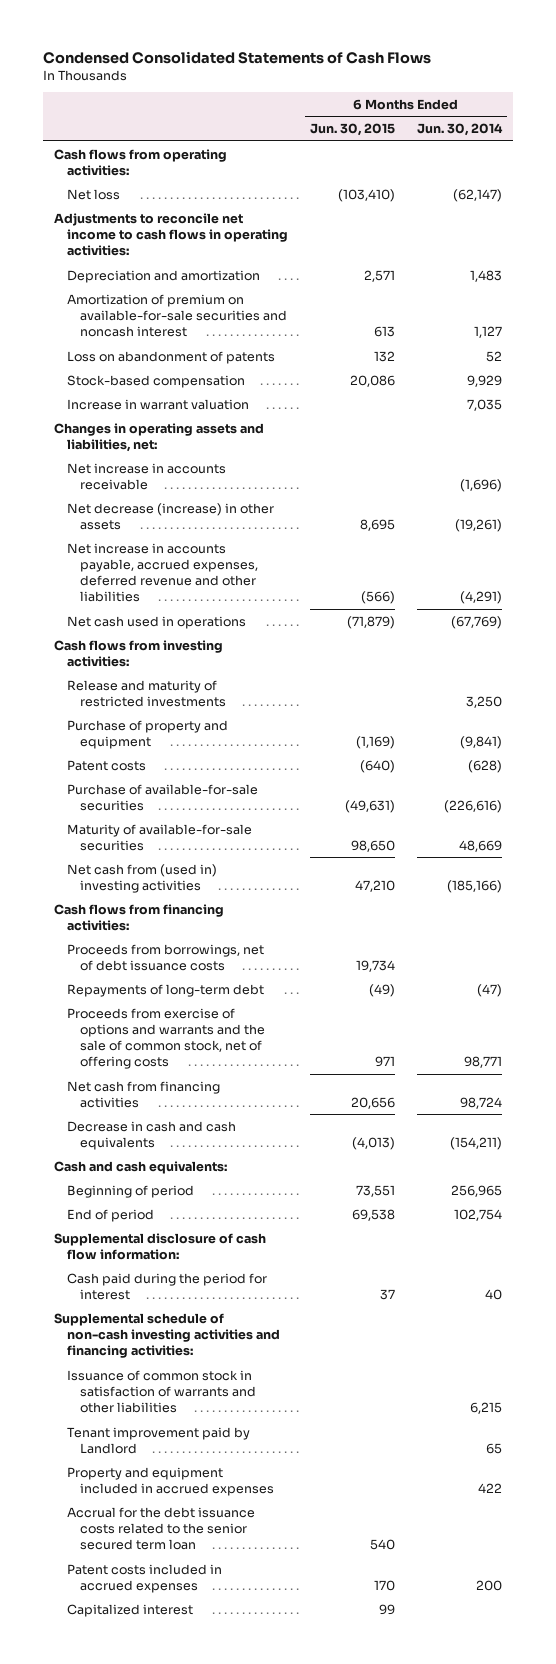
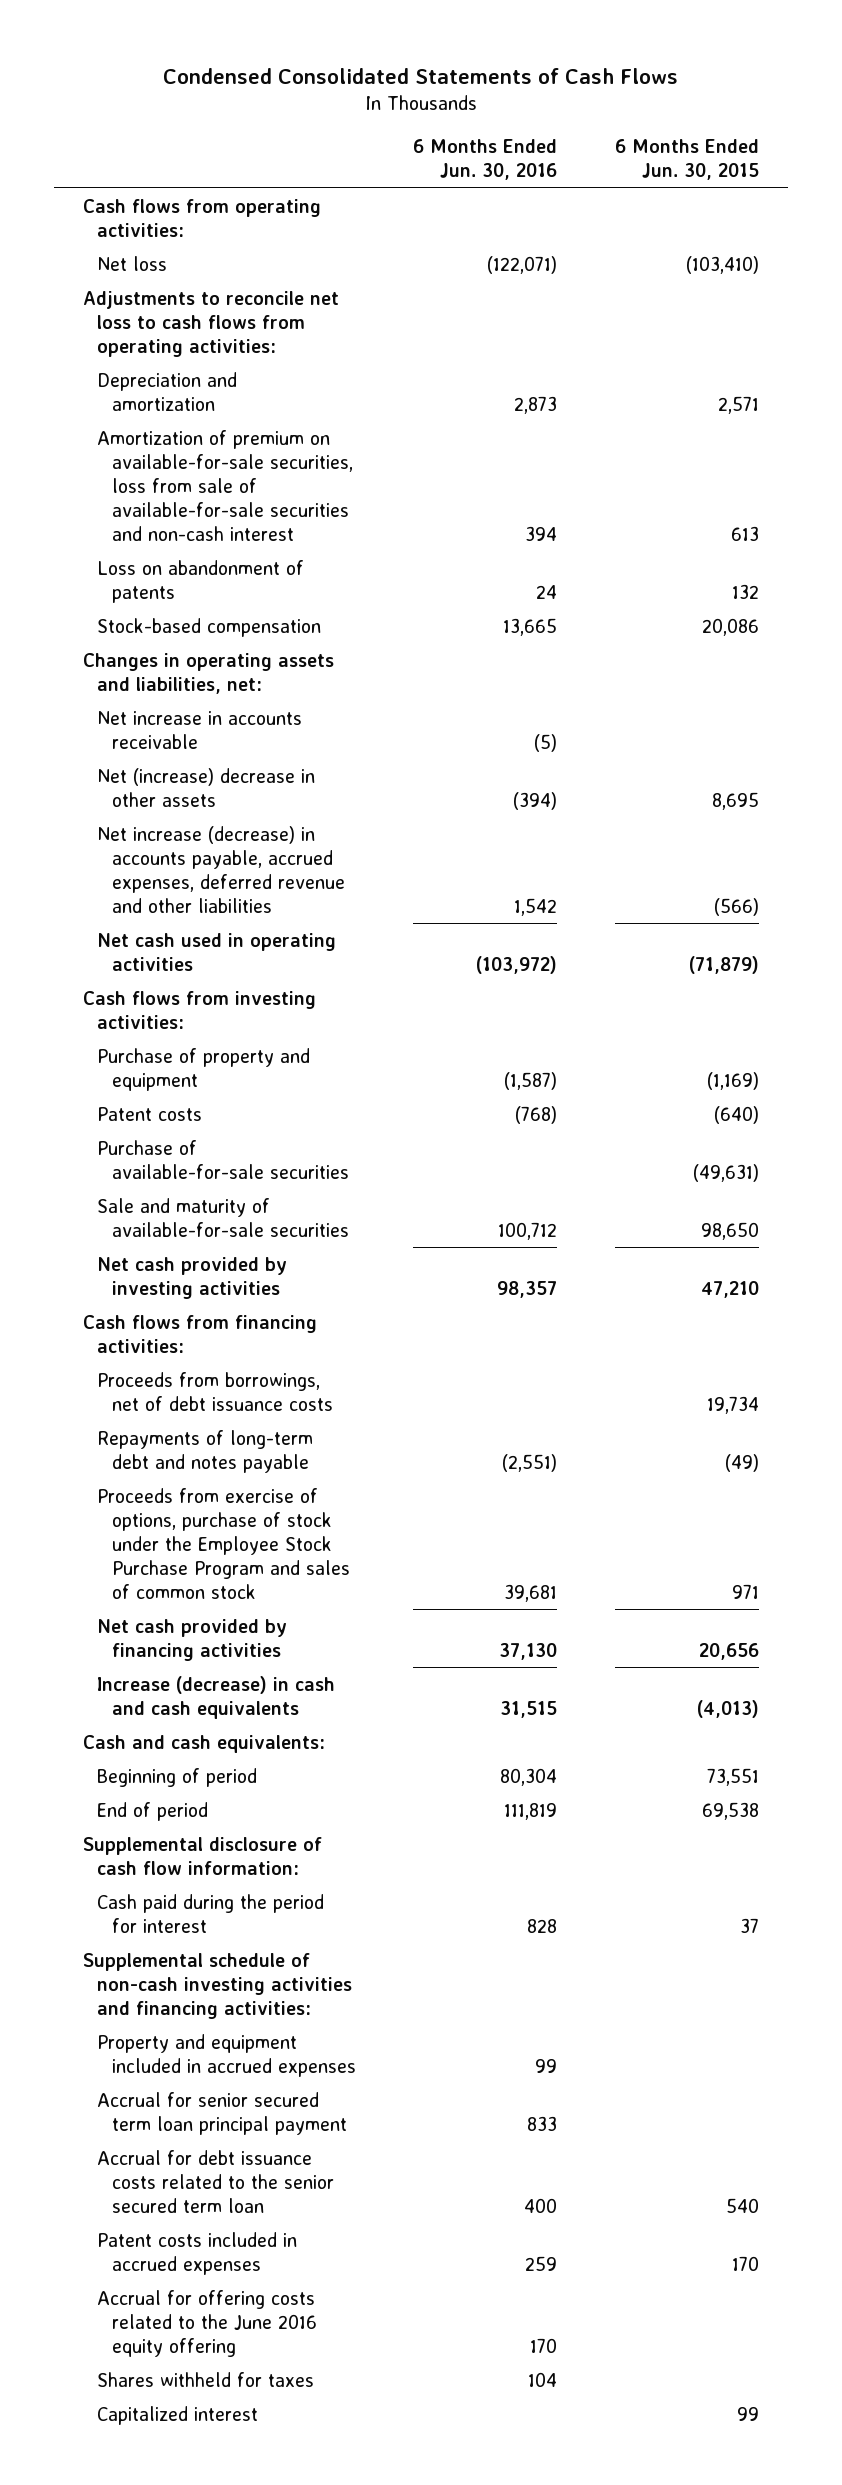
[416,123,503,137] Jun. 30, 2014 -> none
none -> [413,139,558,181] 6 Months Ended Jun. 30, 2016
[54,212,289,257] Adjustments to reconcile net income to cash flows in operating activities: -> [83,290,340,357] Adjustments to reconcile net loss to cash flows from operating activities:
[67,293,288,338] Amortization of premium on available-for-sale securities and noncash interest -> [97,429,353,541] Amortization of premium on available-for-sale securities, loss from sale of available-for-sale securities and non-cash interest
[67,398,250,410] Increase in warrant valuation -> none
[67,502,275,530] Net decrease (increase) in other assets -> [97,767,316,807] Net (increase) decrease in other assets
[67,542,259,603] Net increase in accounts payable, accrued expenses, deferred revenue and other liabilities -> [97,825,345,913] Net increase (decrease) in accounts payable, accrued expenses, deferred revenue and other liabilities
[67,615,247,629] Net cash used in operations -> [97,932,337,971] Net cash used in operating activities
[67,679,227,707] Release and maturity of restricted investments -> none
[67,823,253,851] Maturity of available-for-sale securities -> [97,1197,349,1237] Sale and maturity of available-for-sale securities
[67,863,218,893] Net cash from (used in) investing activities -> [97,1256,288,1299] Net cash provided by investing activities
[67,983,265,997] Repayments of long-term debt -> [97,1429,314,1473] Repayments of long-term debt and notes payable
[67,1007,266,1070] Proceeds from exercise of options and warrants and the sale of common stock, net of offering costs -> [97,1487,350,1599] Proceeds from exercise of options, purchase of stock under the Employee Stock Purchase Program and sales of common stock
[67,1080,221,1108] Net cash from financing activities -> [97,1618,288,1661] Net cash provided by financing activities
[67,1120,237,1150] Decrease in cash and cash equivalents -> [97,1675,336,1719] Increase (decrease) in cash and cash equivalents
[67,1369,257,1414] Issuance of common stock in satisfaction of warrants and other liabilities -> none
[67,1426,251,1454] Tenant improvement paid by Landlord -> none
none -> [97,2091,347,2135] Accrual for senior secured term loan principal payment
[67,1506,256,1551] Accrual for the debt issuance costs related to the senior secured term loan -> [97,2149,334,2213] Accrual for debt issuance costs related to the senior secured term loan
none -> [97,2289,317,2357] Accrual for offering costs related to the June 2016 equity offering
none -> [97,2371,315,2387] Shares withheld for taxes

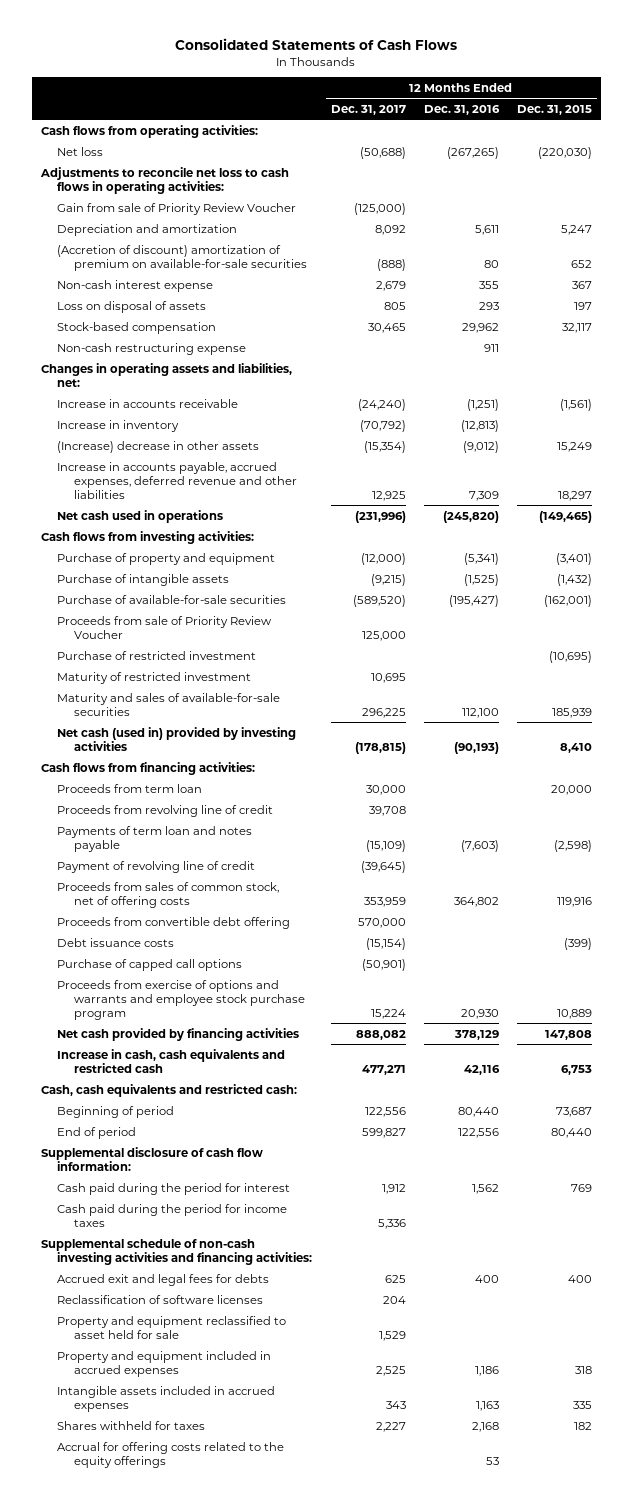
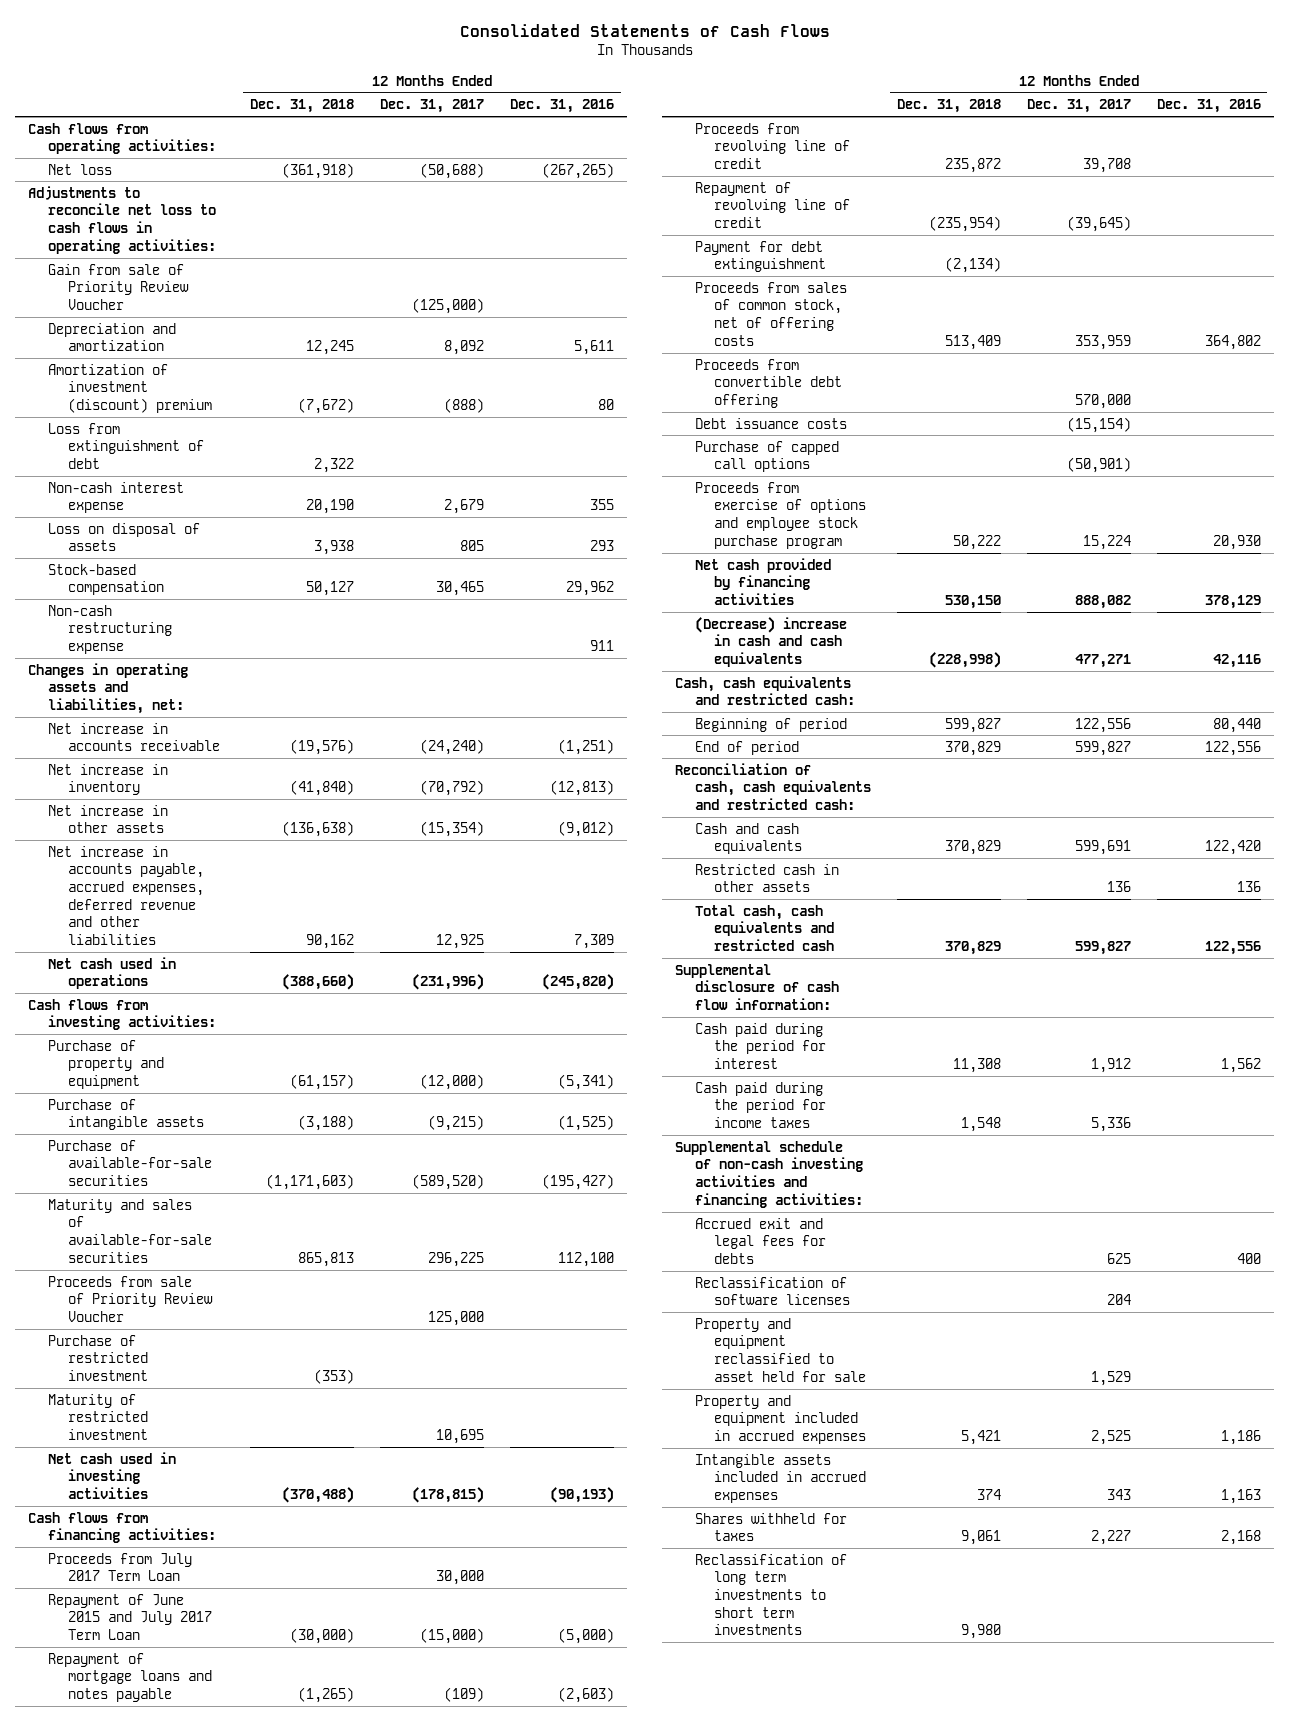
[517,104,593,115] Dec. 31, 2015 -> none
none -> [249,99,354,114] Dec. 31, 2018
[57,244,307,271] (Accretion of discount) amortization of premium on available-for-sale securities -> [47,363,212,414] Amortization of investment (discount) premium
none -> [47,422,204,470] Loss from extinguishment of debt
[57,398,239,408] Increase in accounts receivable -> [47,722,220,752] Net increase in accounts receivable
[57,419,180,432] Increase in inventory -> [47,763,168,796] Net increase in inventory
[57,440,260,453] (Increase) decrease in other assets -> [47,804,168,834] Net increase in other assets
[57,461,297,499] Increase in accounts payable, accrued expenses, deferred revenue and other liabilities -> [47,845,204,946] Net increase in accounts payable, accrued expenses, deferred revenue and other liabilities
[57,692,281,716] Maturity and sales of available-for-sale securities -> [47,1198,212,1263] Maturity and sales of available-for-sale securities
[57,726,297,751] Net cash (used in) provided by investing activities -> [47,1451,176,1500] Net cash used in investing activities
[57,783,203,793] Proceeds from term loan -> [47,1552,192,1582] Proceeds from July 2017 Term Loan
none -> [47,1593,212,1641] Repayment of June 2015 and July 2017 Term Loan
none -> [47,1652,212,1703] Repayment of mortgage loans and notes payable
[57,825,253,852] Payments of term loan and notes payable -> none
[57,860,256,873] Payment of revolving line of credit -> [694,181,851,229] Repayment of revolving line of credit
none -> [694,240,827,273] Payment for debt extinguishment
[57,979,305,1020] Proceeds from exercise of options and warrants and employee stock purchase program -> [694,481,867,549] Proceeds from exercise of options and employee stock purchase program
[57,1048,286,1073] Increase in cash, cash equivalents and restricted cash -> [694,616,847,668] (Decrease) increase in cash and cash equivalents
none -> [674,762,871,811] Reconciliation of cash, cash equivalents and restricted cash:
none -> [694,822,803,855] Cash and cash equivalents
none -> [694,863,839,893] Restricted cash in other assets
none -> [694,904,835,952] Total cash, cash equivalents and restricted cash
[57,1441,285,1468] Accrual for offering costs related to the equity offerings -> none
none -> [694,1553,847,1636] Reclassification of long term investments to short term investments

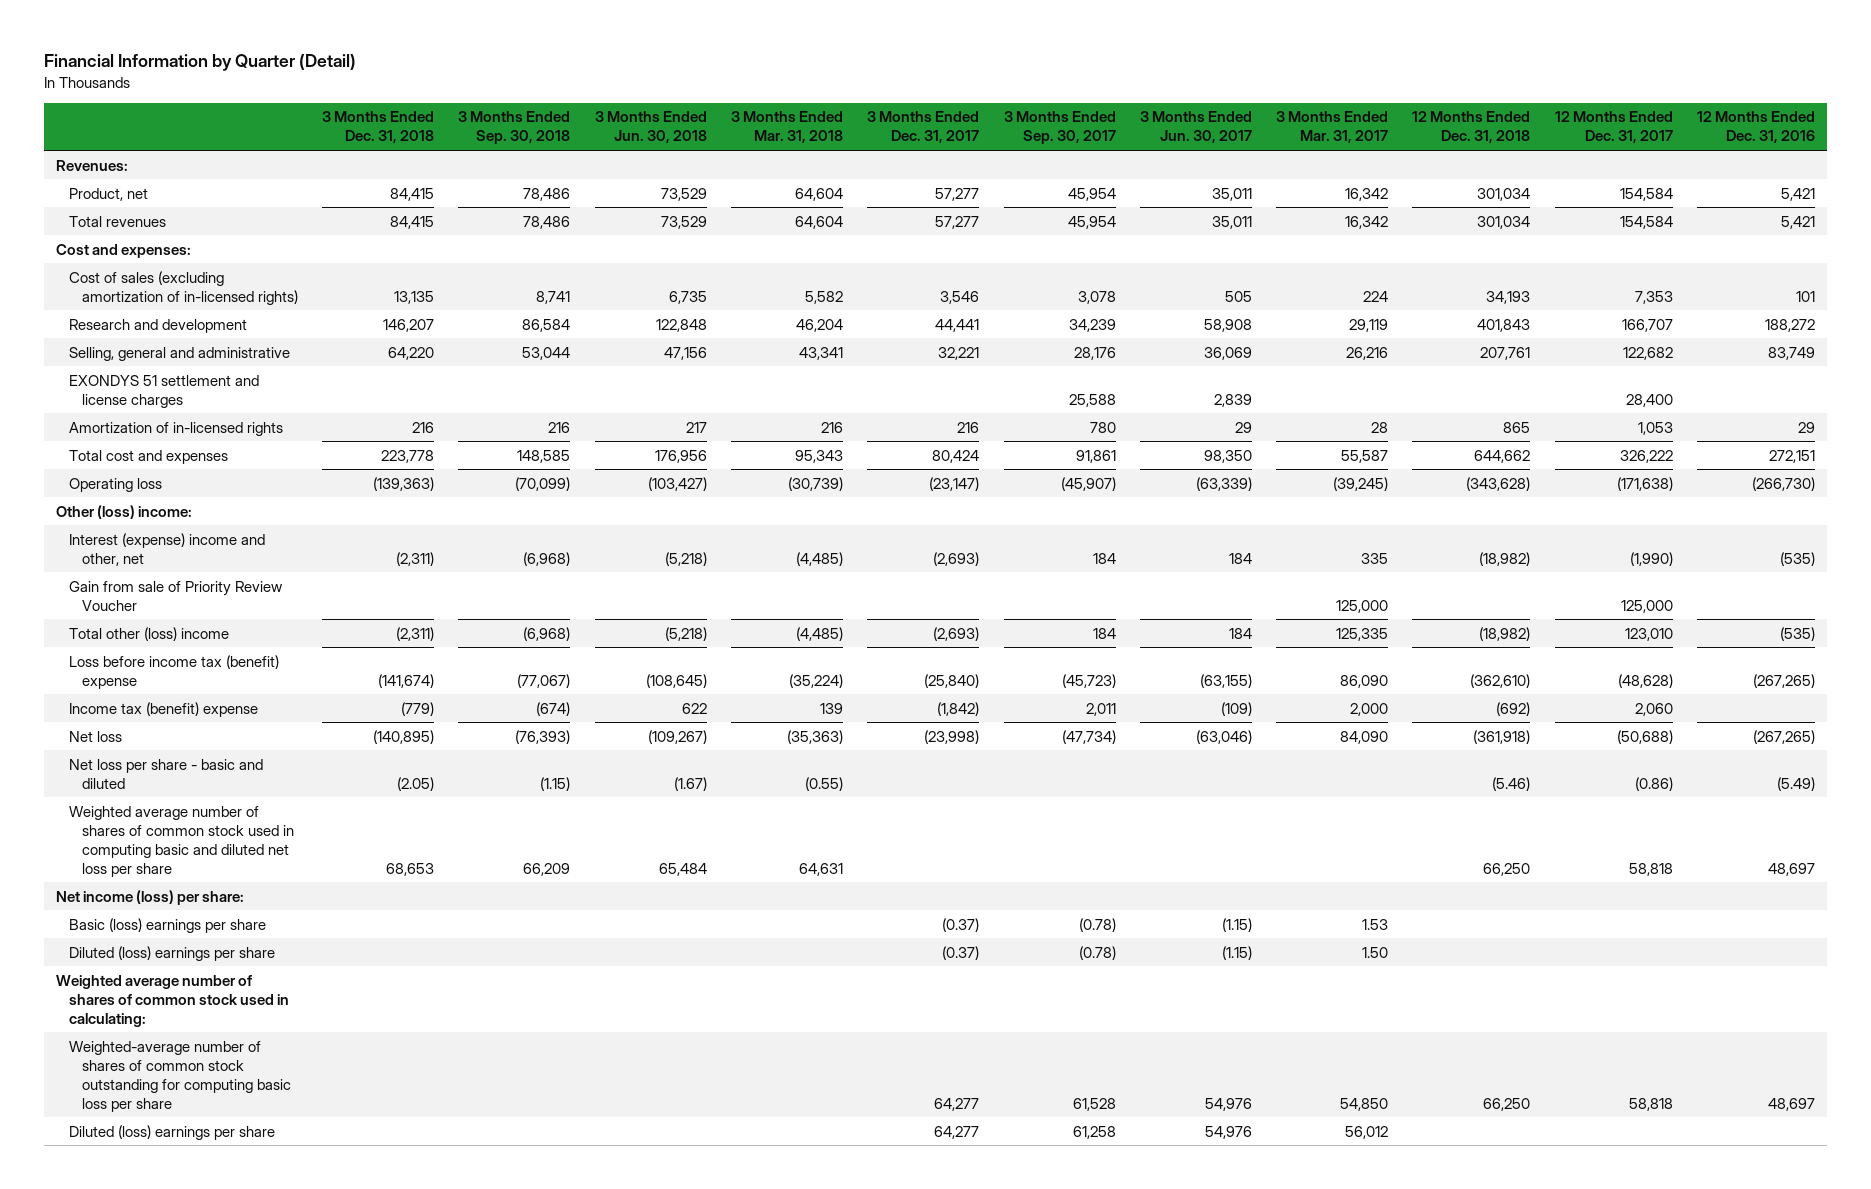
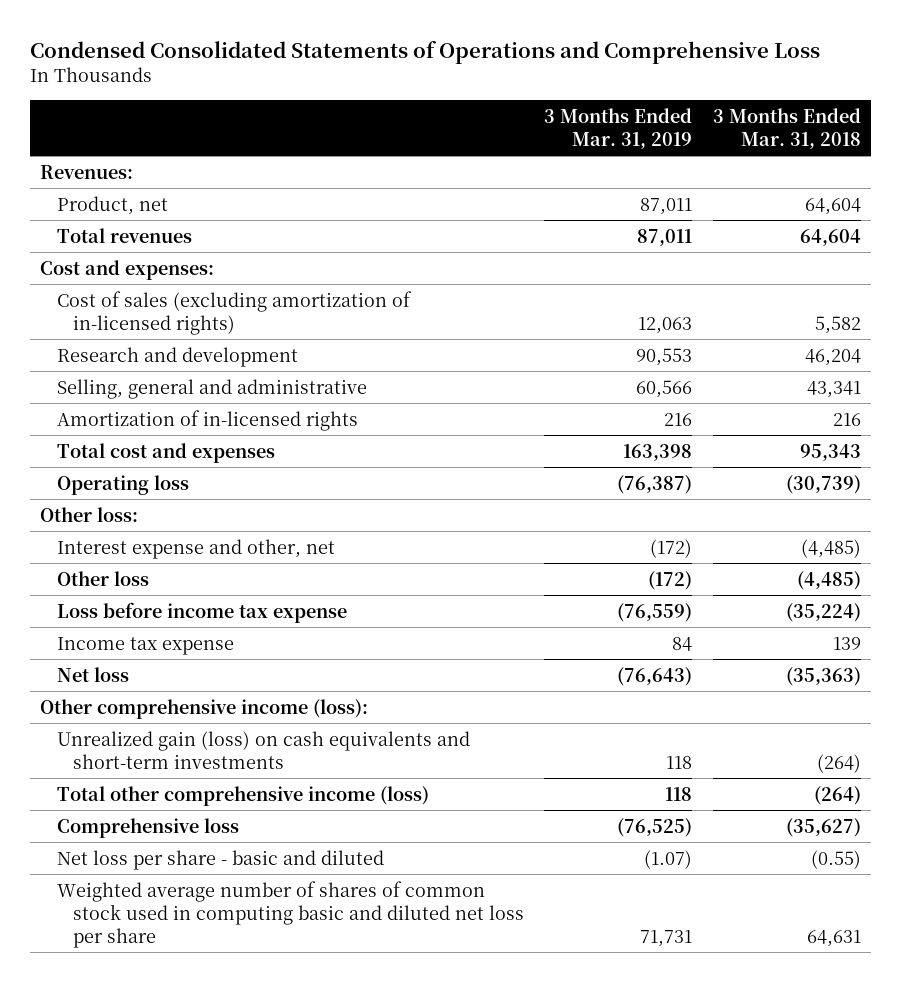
[43,54,356,72] Financial Information by Quarter (Detail) -> [30,40,821,64] Condensed Consolidated Statements of Operations and Comprehensive Loss
[322,111,435,144] 3 Months Ended Dec. 31, 2018 -> none
[458,111,571,145] 3 Months Ended Sep. 30, 2018 -> none
[594,111,707,144] 3 Months Ended Jun. 30, 2018 -> none
[867,111,980,144] 3 Months Ended Dec. 31, 2017 -> none
[1003,111,1116,145] 3 Months Ended Sep. 30, 2017 -> none
[1139,111,1252,144] 3 Months Ended Jun. 30, 2017 -> none
[1276,111,1389,144] 3 Months Ended Mar. 31, 2017 -> none
[1412,111,1531,144] 12 Months Ended Dec. 31, 2018 -> none
[1554,111,1673,144] 12 Months Ended Dec. 31, 2017 -> none
[1696,111,1815,144] 12 Months Ended Dec. 31, 2016 -> none
none -> [544,107,693,149] 3 Months Ended Mar. 31, 2019
[68,374,259,408] EXONDYS 51 settlement and license charges -> none
[68,580,283,611] Gain from sale of Priority Review Voucher -> none
[55,504,192,519] Other (loss) income: -> [40,506,139,522] Other loss:
[68,532,265,566] Interest (expense) income and other, net -> [56,538,335,559] Interest expense and other, net
[68,626,229,641] Total other (loss) income -> [56,570,149,586] Other loss
[68,654,279,689] Loss before income tax (benefit) expense -> [56,601,347,623] Loss before income tax expense
[68,701,258,717] Income tax (benefit) expense -> [56,636,234,655] Income tax expense
none -> [40,698,369,719] Other comprehensive income (loss):
none -> [56,730,470,769] Unrealized gain (loss) on cash equivalents and short-term investments
none -> [56,785,429,806] Total other comprehensive income (loss)
none -> [56,817,239,838] Comprehensive loss
[55,889,244,905] Net income (loss) per share: -> none
[68,917,266,933] Basic (loss) earnings per share -> none
[68,945,275,961] Diluted (loss) earnings per share -> none
[55,974,289,1027] Weighted average number of shares of common stock used in calculating: -> none
[68,1040,291,1112] Weighted-average number of shares of common stock outstanding for computing basic loss per share -> none
[68,1124,275,1140] Diluted (loss) earnings per share -> none

